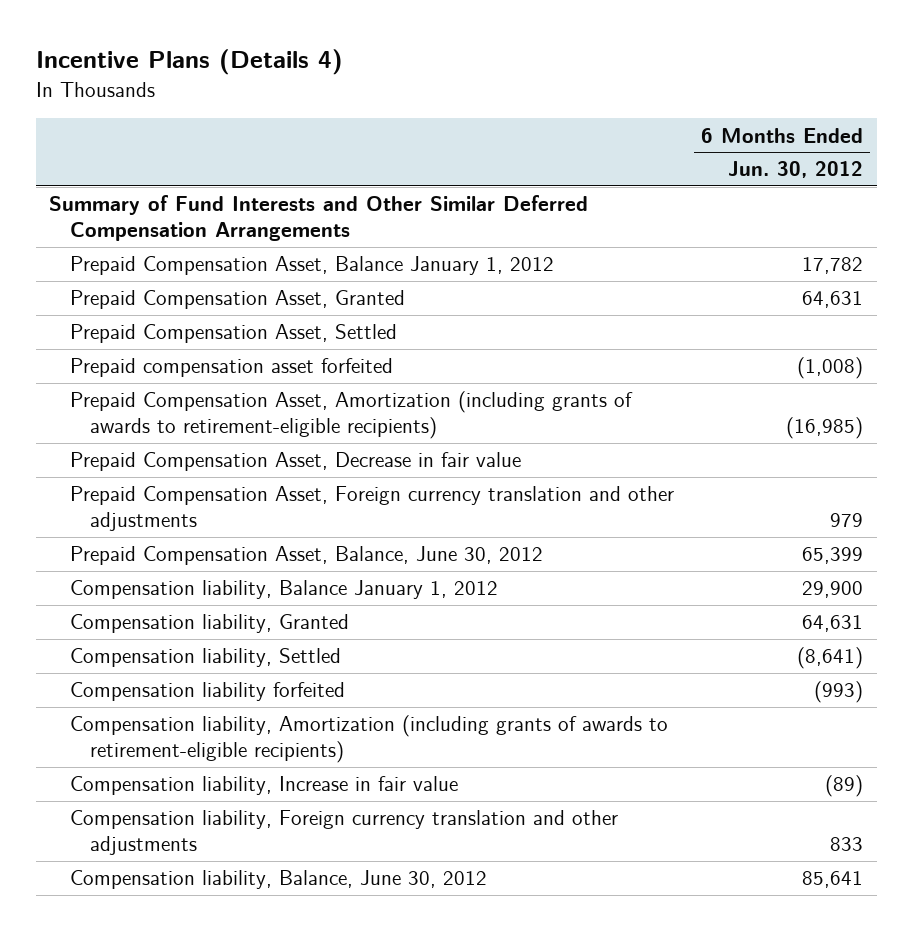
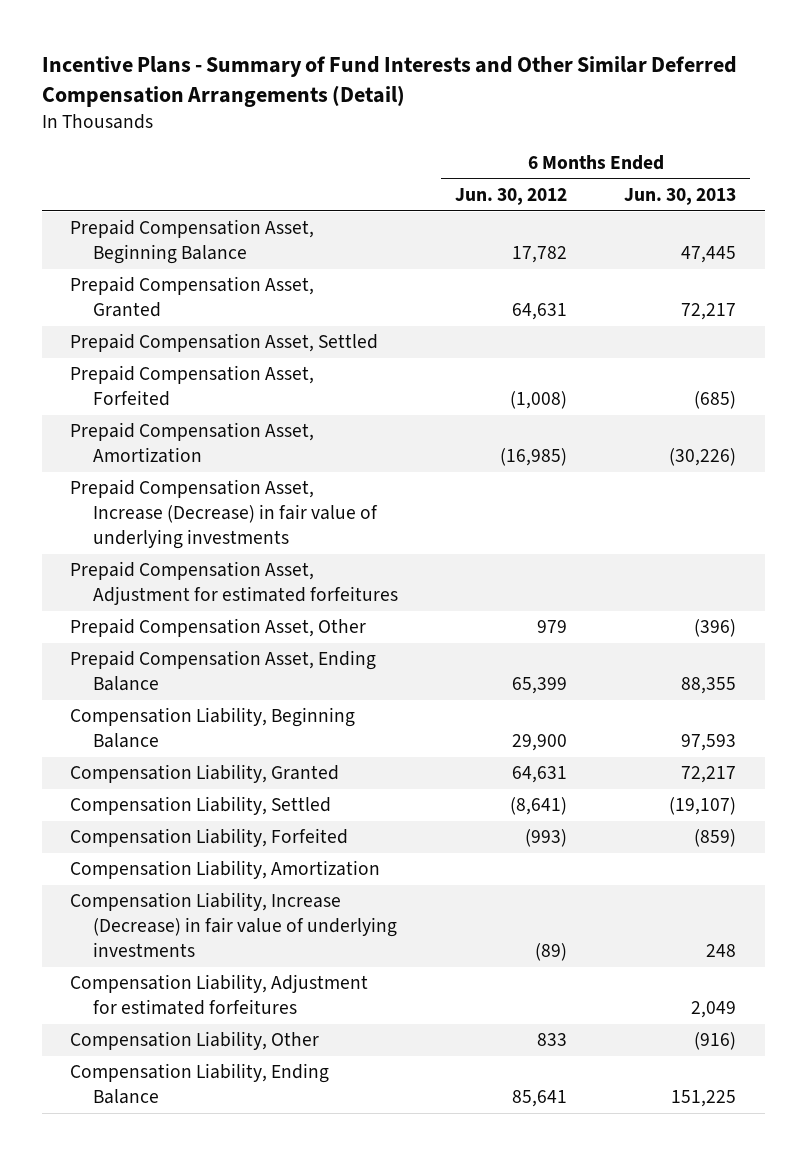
[35,49,343,76] Incentive Plans (Details 4) -> [41,55,737,107] Incentive Plans - Summary of Fund Interests and Other Similar Deferred Compensation Arrangements (Detail)
none -> [624,188,737,206] Jun. 30, 2013
[49,195,589,242] Summary of Fund Interests and Other Similar Deferred Compensation Arrangements -> none
[69,256,554,276] Prepaid Compensation Asset, Balance January 1, 2012 -> [70,219,315,265] Prepaid Compensation Asset, Beginning Balance
[69,358,393,378] Prepaid compensation asset forfeited -> [70,365,315,407] Prepaid Compensation Asset, Forfeited
[69,391,633,440] Prepaid Compensation Asset, Amortization (including grants of awards to retirement-eligible recipients) -> [70,422,315,464] Prepaid Compensation Asset, Amortization
[69,452,521,472] Prepaid Compensation Asset, Decrease in fair value -> [70,479,379,550] Prepaid Compensation Asset, Increase (Decrease) in fair value of underlying investments
none -> [70,561,399,606] Prepaid Compensation Asset, Adjustment for estimated forfeitures
[69,486,674,532] Prepaid Compensation Asset, Foreign currency translation and other adjustments -> [70,618,367,638] Prepaid Compensation Asset, Other
[69,546,543,566] Prepaid Compensation Asset, Balance, June 30, 2012 -> [70,650,377,692] Prepaid Compensation Asset, Ending Balance
[69,580,498,600] Compensation liability, Balance January 1, 2012 -> [70,707,356,749] Compensation Liability, Beginning Balance
[69,614,349,634] Compensation liability, Granted -> [70,764,340,784] Compensation Liability, Granted
[69,648,341,668] Compensation liability, Settled -> [70,796,332,816] Compensation Liability, Settled
[69,682,345,702] Compensation liability forfeited -> [70,828,349,848] Compensation Liability, Forfeited
[69,715,668,764] Compensation liability, Amortization (including grants of awards to retirement-eligible recipients) -> [70,860,381,880] Compensation Liability, Amortization
[69,776,458,796] Compensation liability, Increase in fair value -> [70,892,398,958] Compensation Liability, Increase (Decrease) in fair value of underlying investments
none -> [70,974,369,1016] Compensation Liability, Adjustment for estimated forfeitures
[69,810,618,856] Compensation liability, Foreign currency translation and other adjustments -> [70,1031,320,1051] Compensation Liability, Other
[69,870,487,890] Compensation liability, Balance, June 30, 2012 -> [70,1063,330,1105] Compensation Liability, Ending Balance

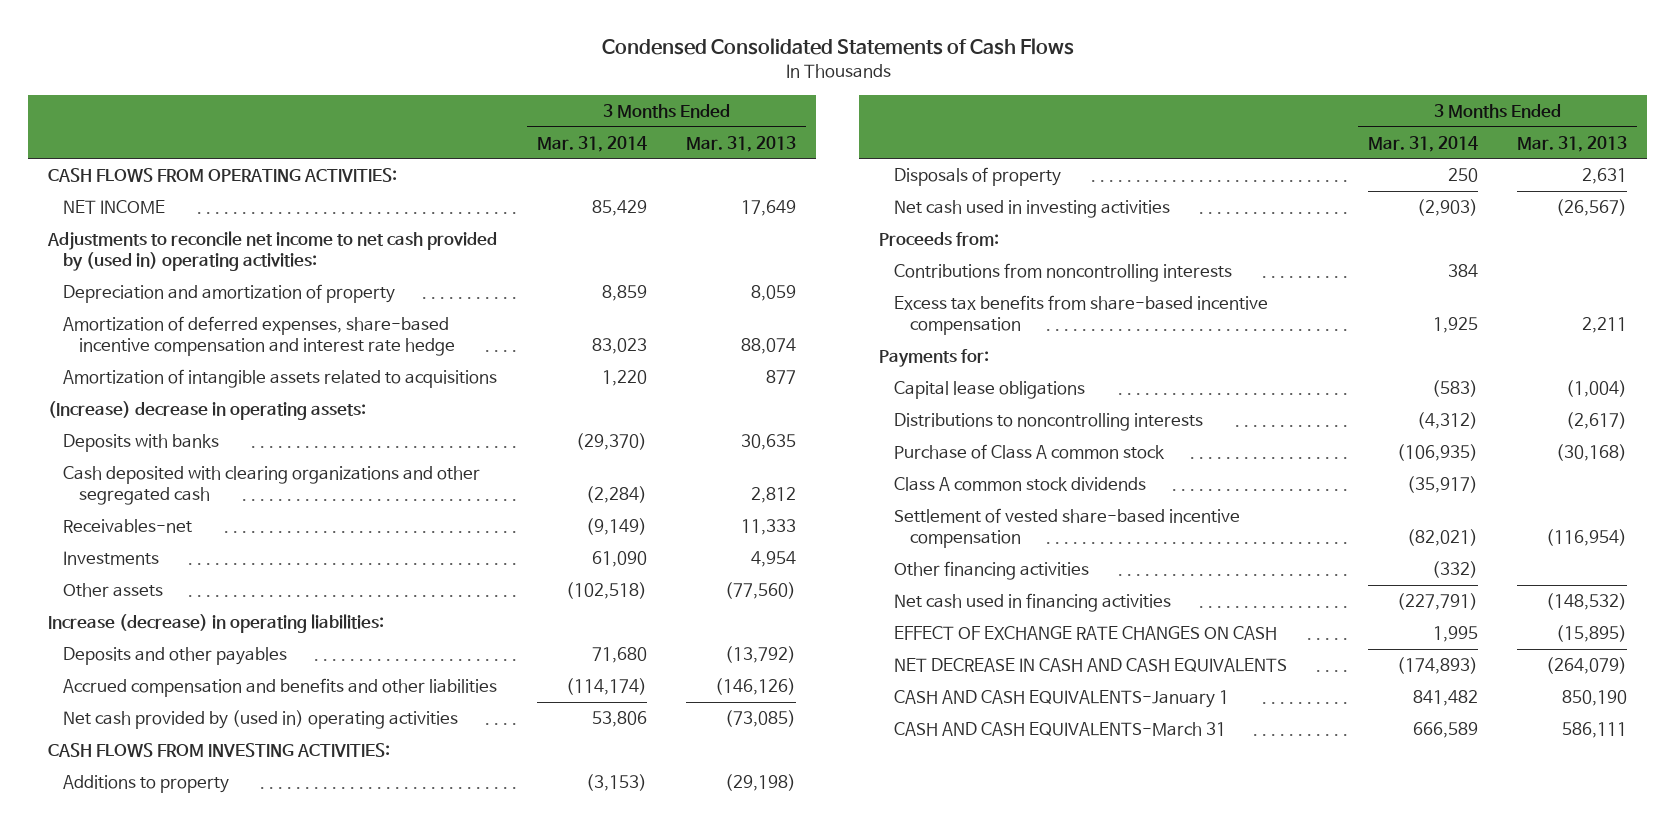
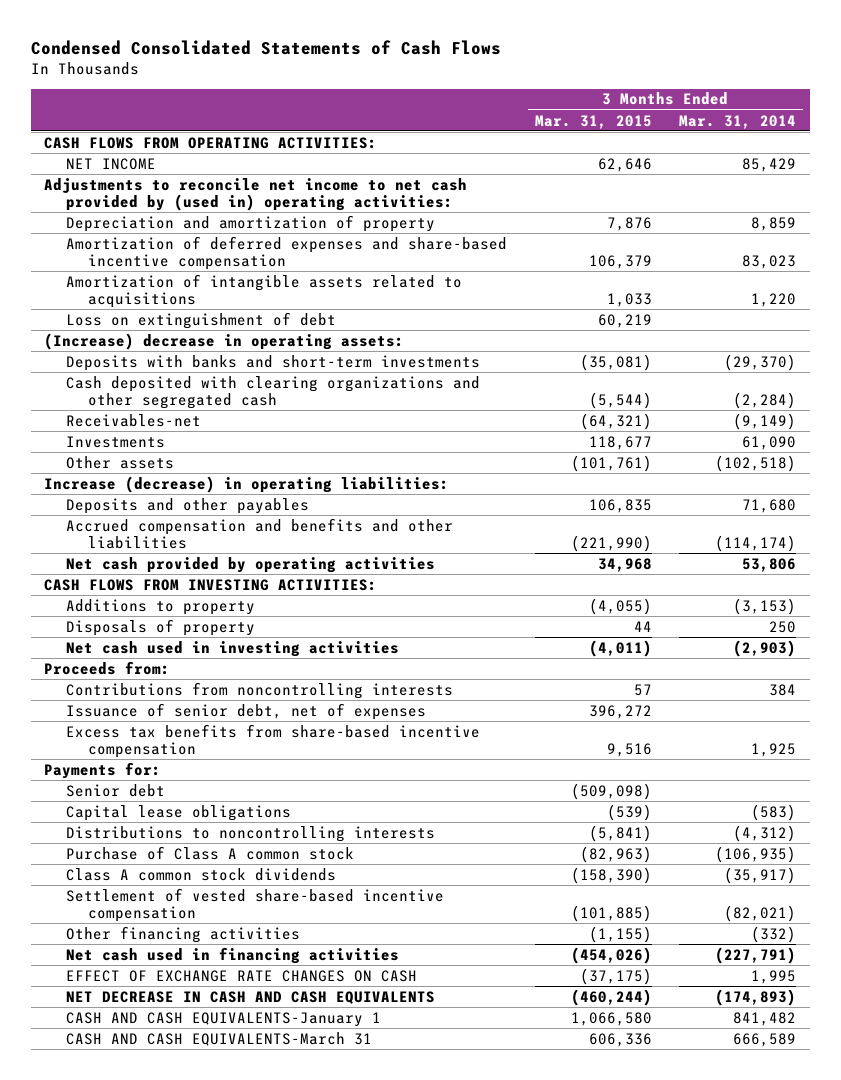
[686,135,797,152] Mar. 31, 2013 -> none
none -> [534,114,652,129] Mar. 31, 2015
[63,316,456,357] Amortization of deferred expenses, share-based incentive compensation and interest rate hedge -> [66,235,508,271] Amortization of deferred expenses and share-based incentive compensation
none -> [66,311,337,329] Loss on extinguishment of debt
[63,434,220,453] Deposits with banks -> [66,354,481,371] Deposits with banks and short-term investments
[63,710,459,730] Net cash provided by (used in) operating activities -> [66,556,436,573] Net cash provided by operating activities
none -> [66,702,427,720] Issuance of senior debt, net of expenses
none -> [66,783,166,797] Senior debt

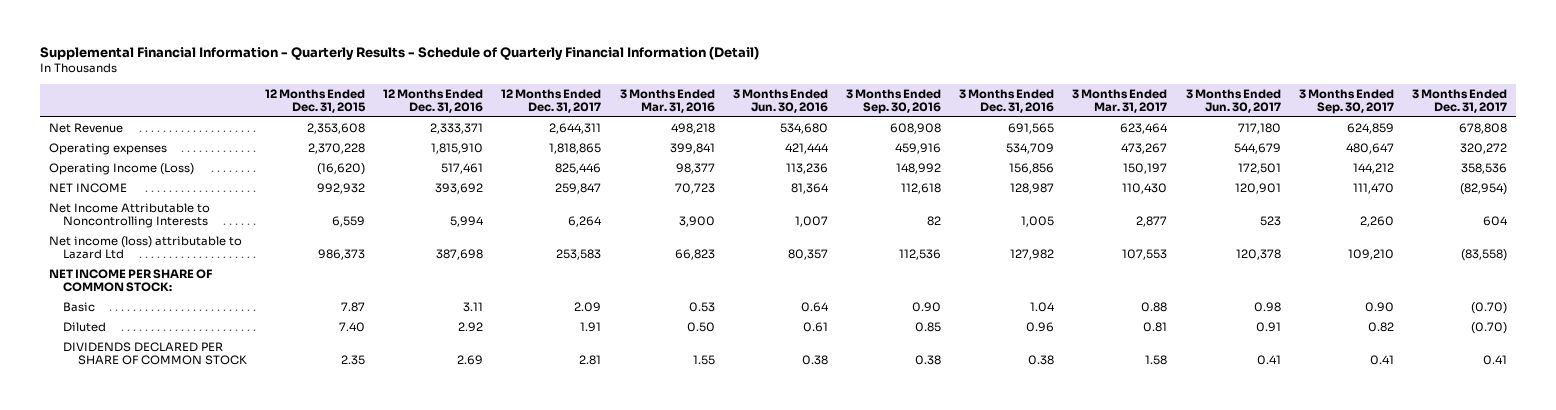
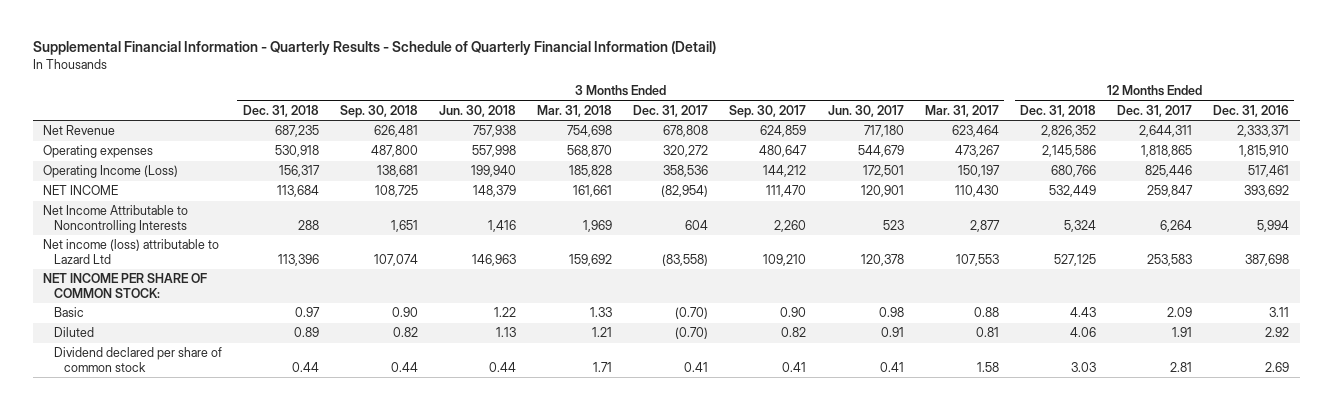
[264,88,366,114] 12 Months Ended Dec. 31, 2015 -> none
[619,88,715,114] 3 Months Ended Mar. 31, 2016 -> none
[732,88,828,114] 3 Months Ended Jun. 30, 2016 -> none
[845,88,941,115] 3 Months Ended Sep. 30, 2016 -> none
[959,88,1055,114] 3 Months Ended Dec. 31, 2016 -> none
none -> [242,104,319,117] Dec. 31, 2018
none -> [339,104,418,118] Sep. 30, 2018
none -> [438,104,516,117] Jun. 30, 2018
none -> [537,104,613,117] Mar. 31, 2018
none -> [1019,104,1096,117] Dec. 31, 2018
[63,341,247,366] DIVIDENDS DECLARED PER SHARE OF COMMON STOCK -> [53,347,222,372] Dividend declared per share of common stock

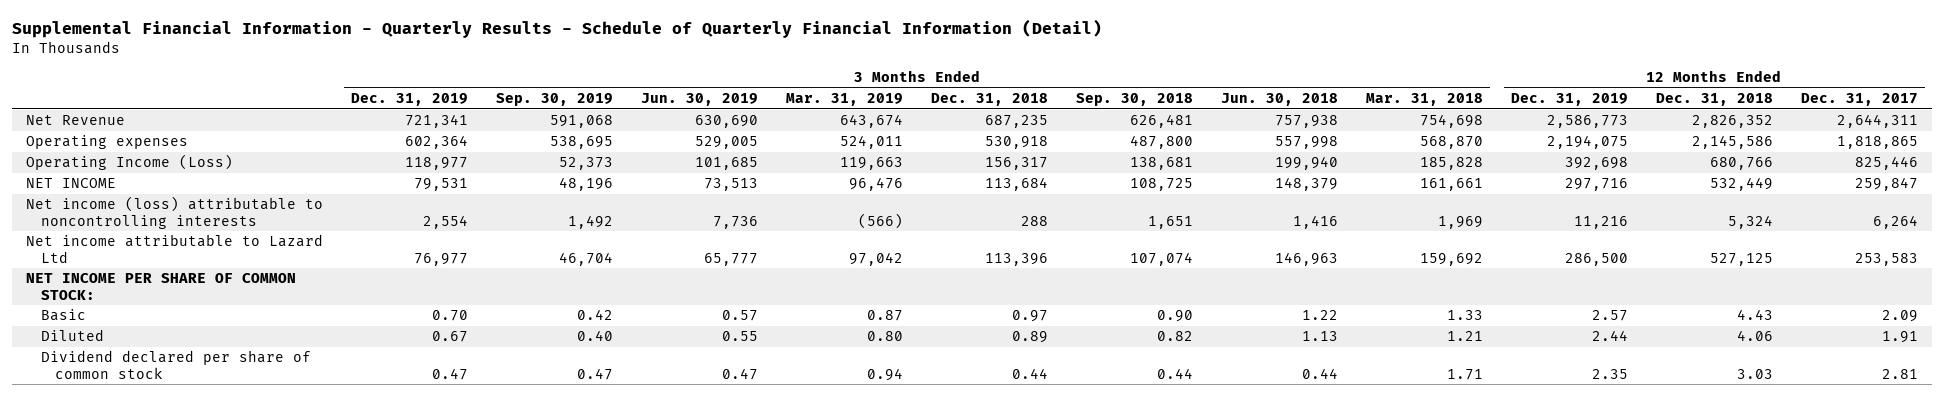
[633,104,709,117] Dec. 31, 2017 -> none
[729,104,807,118] Sep. 30, 2017 -> none
[827,104,904,117] Jun. 30, 2017 -> none
[924,104,999,117] Mar. 31, 2017 -> none
[1213,104,1290,117] Dec. 31, 2016 -> none
none -> [351,93,469,107] Dec. 31, 2019
none -> [496,93,614,107] Sep. 30, 2019
none -> [641,93,759,107] Jun. 30, 2019
none -> [786,93,904,107] Mar. 31, 2019
none -> [1510,93,1628,107] Dec. 31, 2019
[43,205,189,233] Net Income Attributable to Noncontrolling Interests -> [26,196,324,229] Net income (loss) attributable to noncontrolling interests
[43,239,220,264] Net income (loss) attributable to Lazard Ltd -> [26,234,324,263] Net income attributable to Lazard Ltd

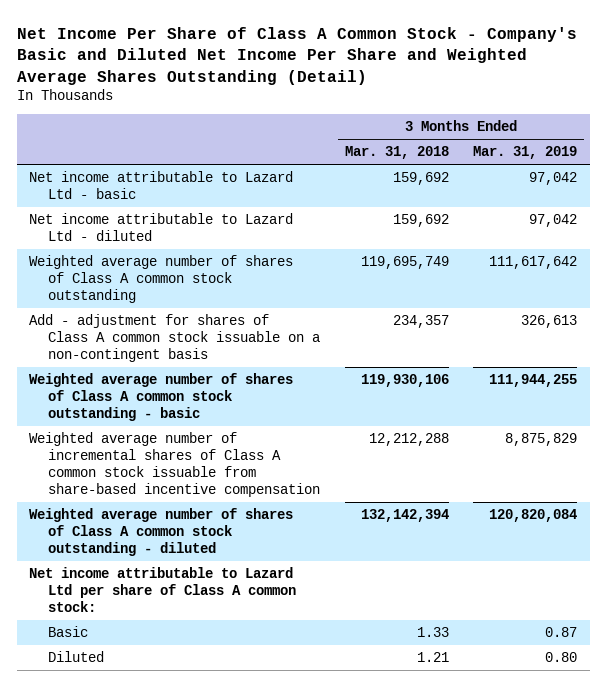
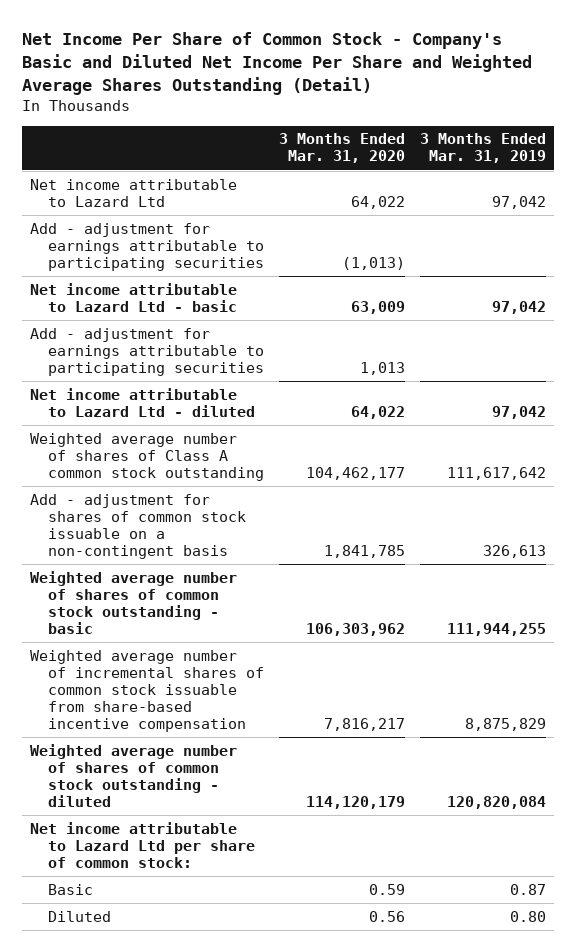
[17,26,578,85] Net Income Per Share of Class A Common Stock - Company's Basic and Diluted Net Income Per Share and Weighted Average Shares Outstanding (Detail) -> [22,32,533,95] Net Income Per Share of Common Stock - Company's Basic and Diluted Net Income Per Share and Weighted Average Shares Outstanding (Detail)
[344,146,449,160] Mar. 31, 2018 -> none
none -> [279,133,406,164] 3 Months Ended Mar. 31, 2020
none -> [29,178,237,207] Net income attributable to Lazard Ltd
none -> [29,222,265,271] Add - adjustment for earnings attributable to participating securities
none -> [29,327,265,376] Add - adjustment for earnings attributable to participating securities
[29,314,320,363] Add - adjustment for shares of Class A common stock issuable on a non-contingent basis -> [29,493,247,559] Add - adjustment for shares of common stock issuable on a non-contingent basis
[29,373,294,422] Weighted average number of shares of Class A common stock outstanding - basic -> [29,570,237,634] Weighted average number of shares of common stock outstanding - basic
[29,432,320,498] Weighted average number of incremental shares of Class A common stock issuable from share-based incentive compensation -> [29,649,265,732] Weighted average number of incremental shares of common stock issuable from share-based incentive compensation
[29,508,294,557] Weighted average number of shares of Class A common stock outstanding - diluted -> [29,743,237,807] Weighted average number of shares of common stock outstanding - diluted
[29,567,296,613] Net income attributable to Lazard Ltd per share of Class A common stock: -> [29,821,256,868] Net income attributable to Lazard Ltd per share of common stock:

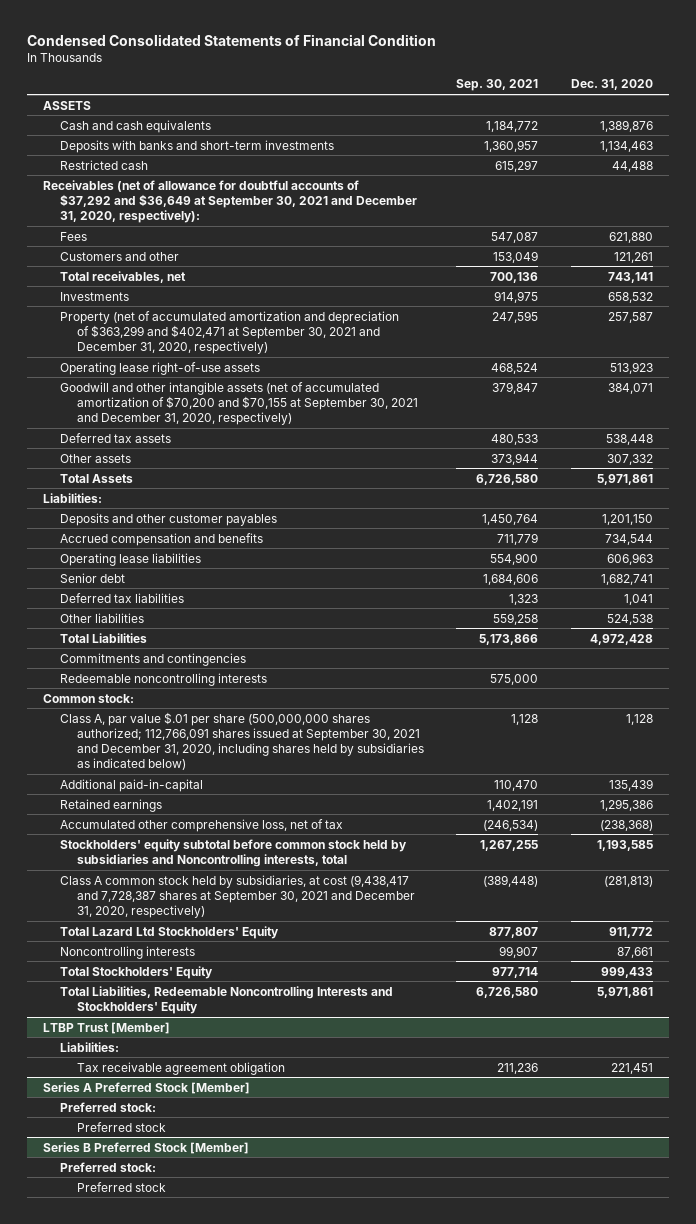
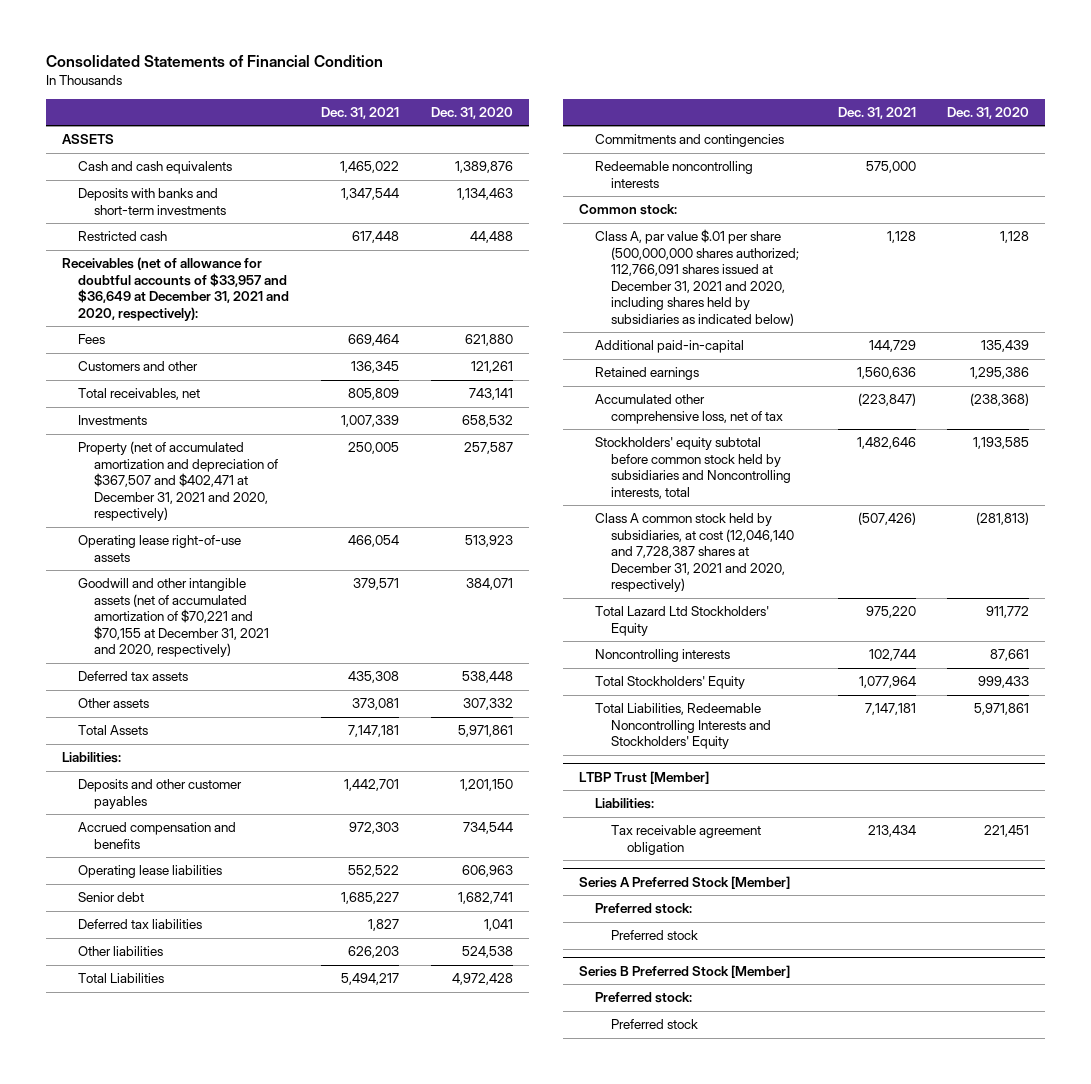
[26,33,436,46] Condensed Consolidated Statements of Financial Condition -> [45,54,383,67] Consolidated Statements of Financial Condition
[456,79,539,92] Sep. 30, 2021 -> none
none -> [320,106,399,119] Dec. 31, 2021
[43,179,417,223] Receivables (net of allowance for doubtful accounts of $37,292 and $36,649 at September 30, 2021 and December 31, 2020, respectively): -> [61,257,289,321] Receivables (net of allowance for doubtful accounts of $33,957 and $36,649 at December 31, 2021 and 2020, respectively):
[59,310,399,354] Property (net of accumulated amortization and depreciation of $363,299 and $402,471 at September 30, 2021 and December 31, 2020, respectively) -> [77,441,278,522] Property (net of accumulated amortization and depreciation of $367,507 and $402,471 at December 31, 2021 and 2020, respectively)
[59,381,418,425] Goodwill and other intangible assets (net of accumulated amortization of $70,200 and $70,155 at September 30, 2021 and December 31, 2020, respectively) -> [77,578,269,658] Goodwill and other intangible assets (net of accumulated amortization of $70,221 and $70,155 at December 31, 2021 and 2020, respectively)
[59,711,424,771] Class A, par value $.01 per share (500,000,000 shares authorized; 112,766,091 shares issued at September 30, 2021 and December 31, 2020, including shares held by subsidiaries as indicated below) -> [594,229,799,326] Class A, par value $.01 per share (500,000,000 shares authorized; 112,766,091 shares issued at December 31, 2021 and 2020, including shares held by subsidiaries as indicated below)
[59,874,415,918] Class A common stock held by subsidiaries, at cost (9,438,417 and 7,728,387 shares at September 30, 2021 and December 31, 2020, respectively) -> [594,513,794,593] Class A common stock held by subsidiaries, at cost (12,046,140 and 7,728,387 shares at December 31, 2021 and 2020, respectively)

